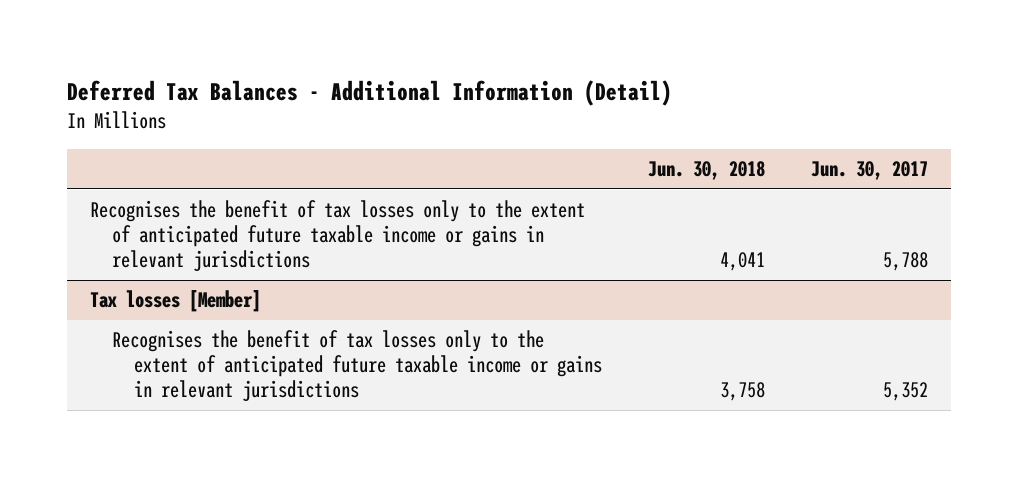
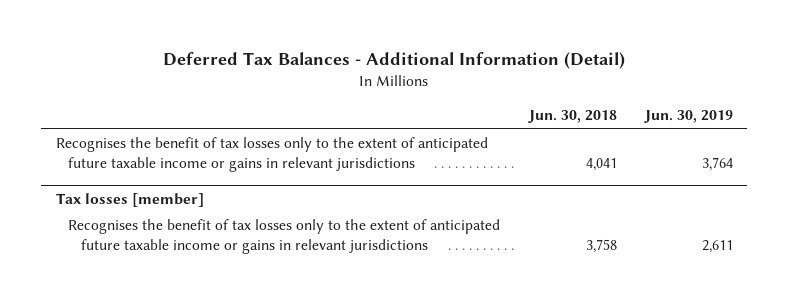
[810,161,928,181] Jun. 30, 2017 -> none
none -> [644,110,734,124] Jun. 30, 2019
[89,290,261,313] Tax losses [Member] -> [55,192,204,207] Tax losses [member]

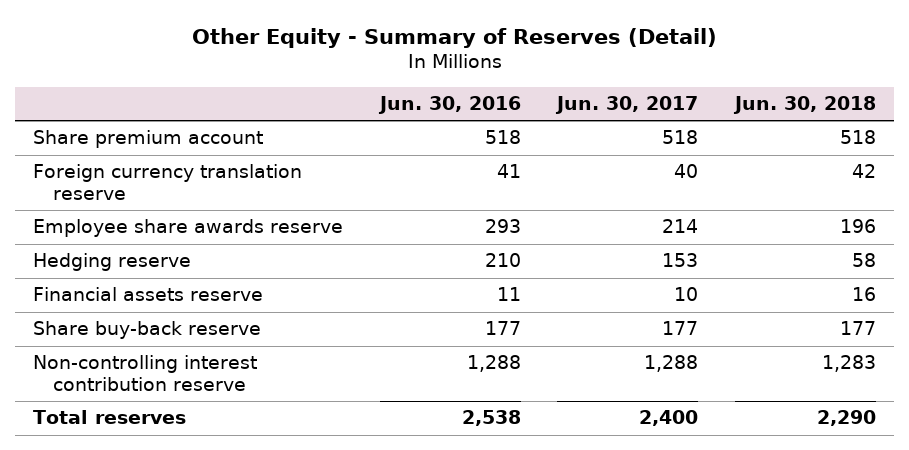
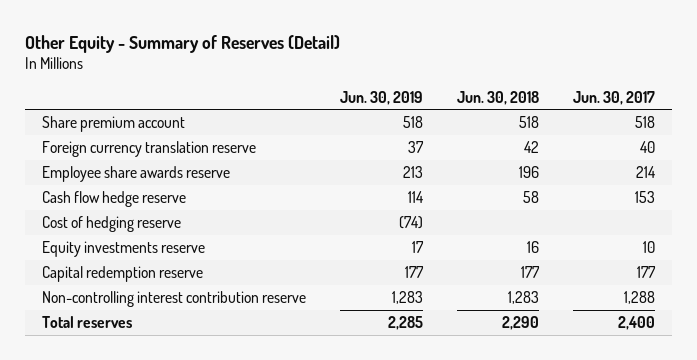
[377,96,521,115] Jun. 30, 2016 -> none
none -> [340,90,424,105] Jun. 30, 2019
[33,253,192,272] Hedging reserve -> [42,190,187,207] Cash flow hedge reserve
none -> [42,215,182,232] Cost of hedging reserve
[33,287,264,302] Financial assets reserve -> [42,240,206,257] Equity investments reserve
[33,321,262,340] Share buy-back reserve -> [42,265,204,282] Capital redemption reserve

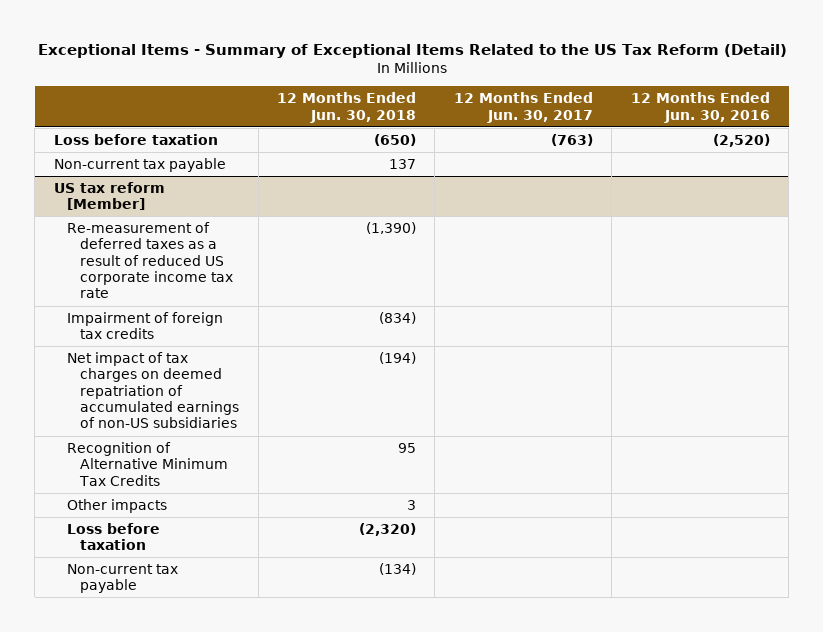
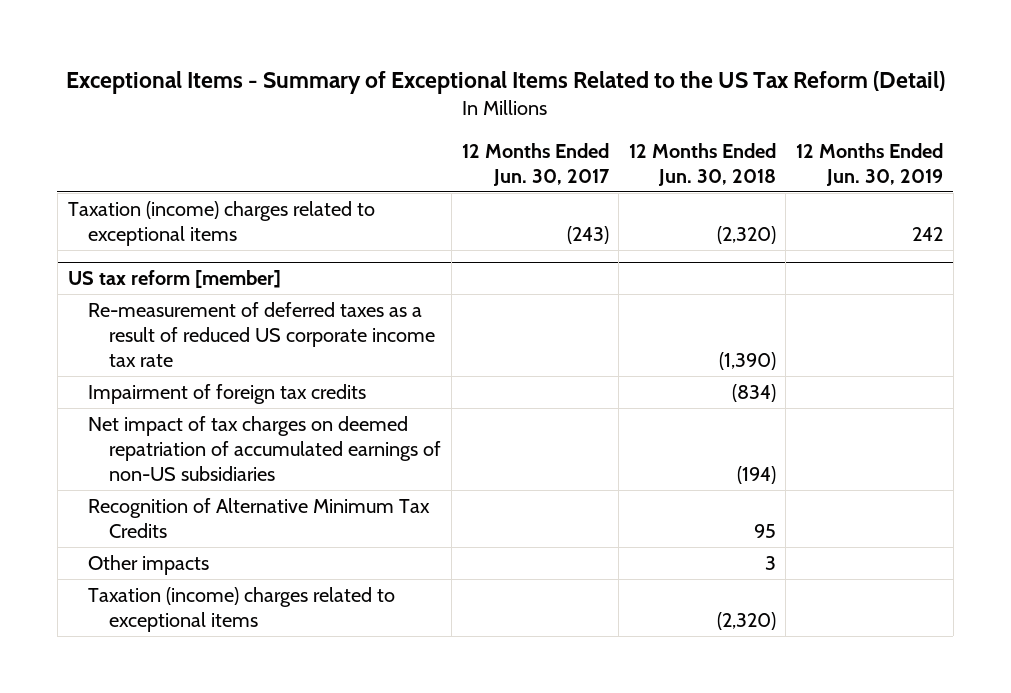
[630,92,770,123] 12 Months Ended Jun. 30, 2016 -> none
none -> [796,142,944,186] 12 Months Ended Jun. 30, 2019
[53,133,218,145] Loss before taxation -> none
[53,157,226,172] Non-current tax payable -> none
none -> [67,200,375,247] Taxation (income) charges related to exceptional items
[53,181,165,211] US tax reform [Member] -> [67,270,281,289] US tax reform [member]
[66,563,178,594] Non-current tax payable -> none
[66,522,160,551] Loss before taxation -> [88,586,396,633] Taxation (income) charges related to exceptional items

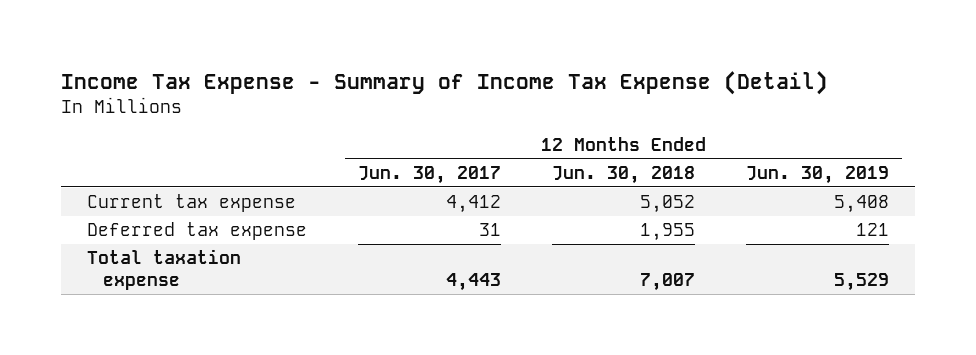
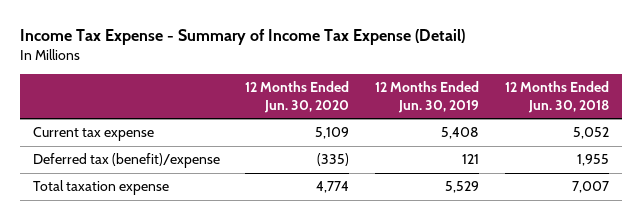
[358,166,502,185] Jun. 30, 2017 -> none
none -> [245,81,350,113] 12 Months Ended Jun. 30, 2020
[86,222,307,241] Deferred tax expense -> [32,153,220,169] Deferred tax (benefit)/expense

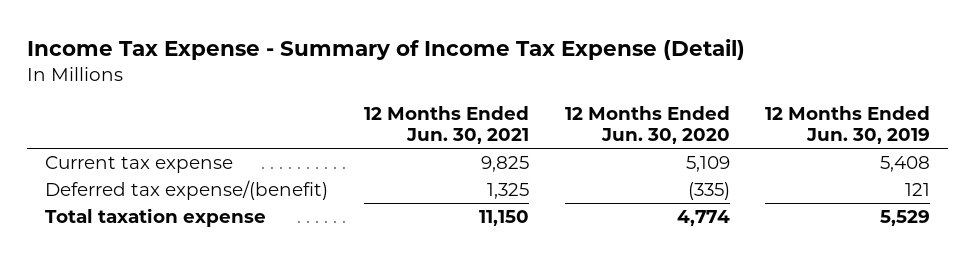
[505,81,610,113] 12 Months Ended Jun. 30, 2018 -> none
none -> [363,105,529,145] 12 Months Ended Jun. 30, 2021
[32,153,220,169] Deferred tax (benefit)/expense -> [44,180,328,201] Deferred tax expense/(benefit)

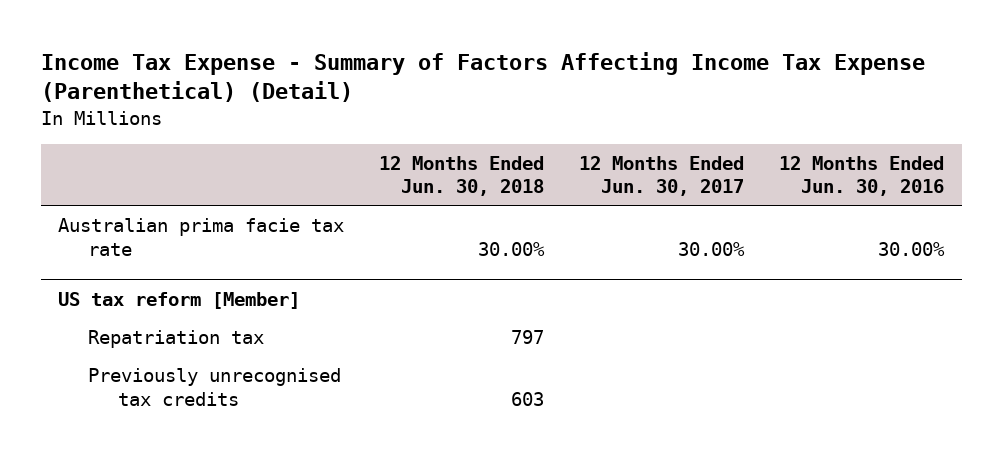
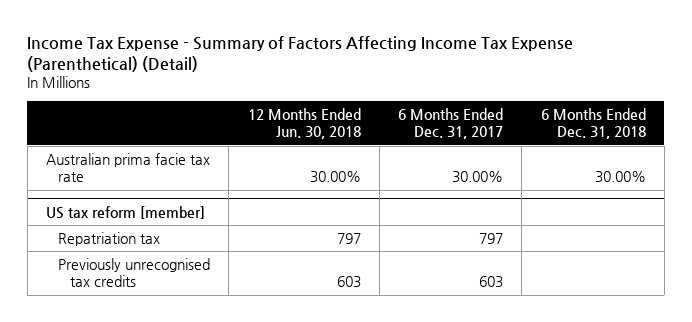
[579,155,745,197] 12 Months Ended Jun. 30, 2017 -> none
[779,155,945,197] 12 Months Ended Jun. 30, 2016 -> none
none -> [398,107,504,140] 6 Months Ended Dec. 31, 2017
none -> [540,107,646,140] 6 Months Ended Dec. 31, 2018
[58,291,301,309] US tax reform [Member] -> [46,205,206,219] US tax reform [member]

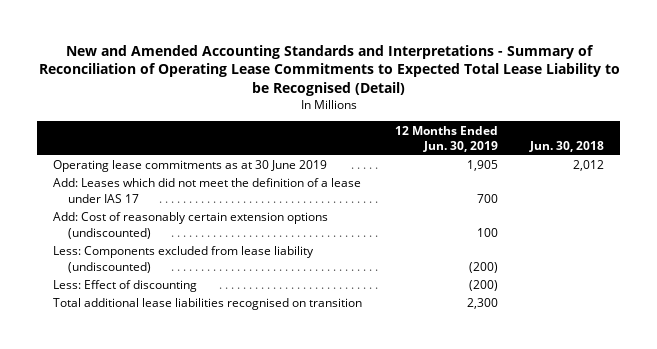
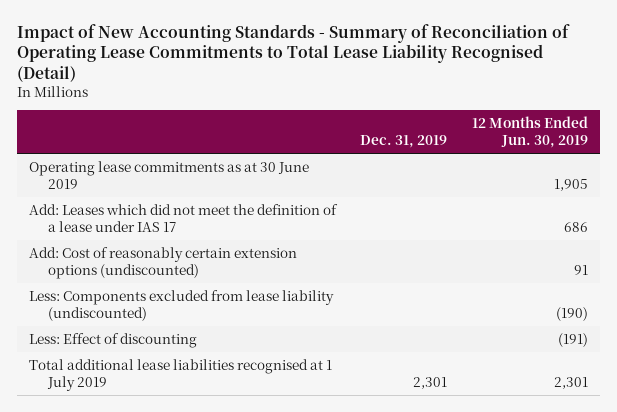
[38,44,620,96] New and Amended Accounting Standards and Interpretations - Summary of Reconciliation of Operating Lease Commitments to Expected Total Lease Liability to be Recognised (Detail) -> [16,23,570,83] Impact of New Accounting Standards - Summary of Reconciliation of Operating Lease Commitments to Total Lease Liability Recognised (Detail)
[528,140,604,152] Jun. 30, 2018 -> none
none -> [360,135,448,149] Dec. 31, 2019
[476,193,498,203] 700 -> [563,221,588,232] 686
[476,227,498,237] 100 -> [573,264,588,275] 91
[468,261,498,273] (200) -> [555,306,588,321] (190)
[468,280,498,292] (200) -> [557,332,588,347] (191)
[53,298,363,311] Total additional lease liabilities recognised on transition -> [29,358,333,391] Total additional lease liabilities recognised at 1 July 2019
[466,298,498,310] 2,300 -> [553,376,588,389] 2,301

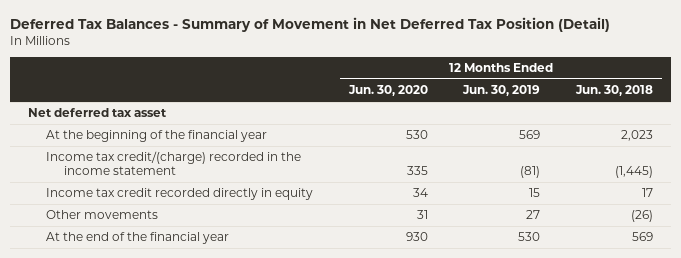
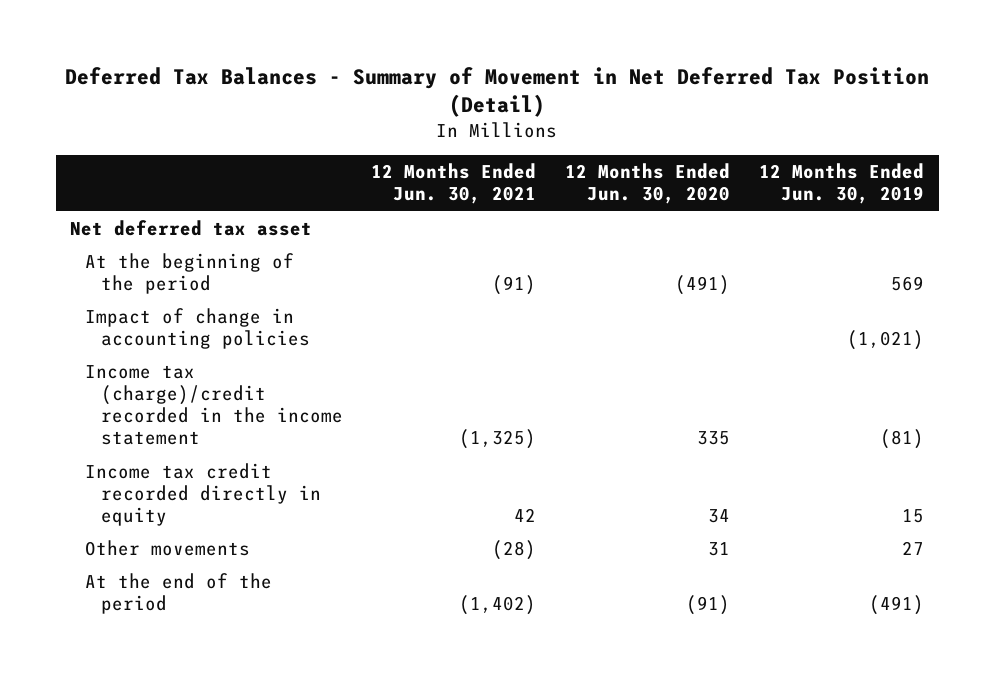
[574,85,653,97] Jun. 30, 2018 -> none
none -> [371,163,537,205] 12 Months Ended Jun. 30, 2021
[45,130,267,143] At the beginning of the financial year -> [85,252,295,295] At the beginning of the period
[405,130,428,140] 530 -> [675,275,731,296] (491)
none -> [85,307,310,350] Impact of change in accounting policies
[45,151,301,176] Income tax credit/(charge) recorded in the income statement -> [85,364,343,446] Income tax (charge)/credit recorded in the income statement
[45,232,229,245] At the end of the financial year -> [85,572,273,615] At the end of the period
[405,232,428,242] 930 -> [686,595,731,616] (91)
[518,232,541,242] 530 -> [869,595,925,616] (491)

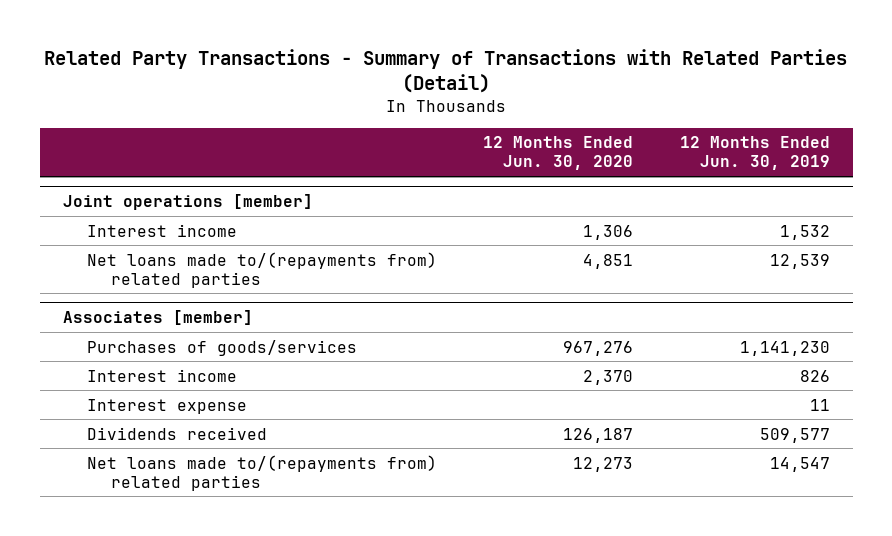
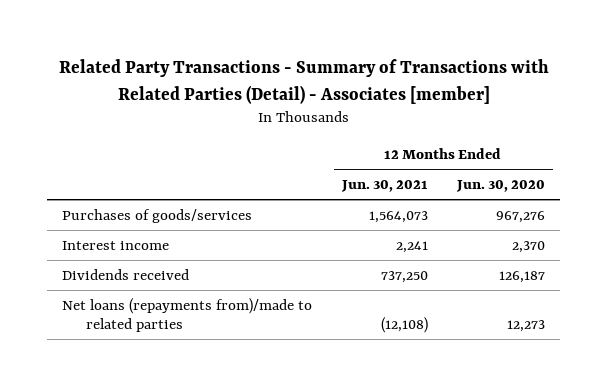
[44,48,848,93] Related Party Transactions - Summary of Transactions with Related Parties (Detail) -> [58,59,549,104] Related Party Transactions - Summary of Transactions with Related Parties (Detail) - Associates [member]
[679,136,830,171] 12 Months Ended Jun. 30, 2019 -> none
none -> [340,179,428,192] Jun. 30, 2021
[62,194,313,211] Joint operations [member] -> none
[86,223,237,237] Interest income -> none
[86,251,437,288] Net loans made to/(repayments from) related parties -> none
[62,310,253,326] Associates [member] -> none
[86,398,247,414] Interest expense -> none
[86,454,437,491] Net loans made to/(repayments from) related parties -> [62,297,313,333] Net loans (repayments from)/made to related parties

